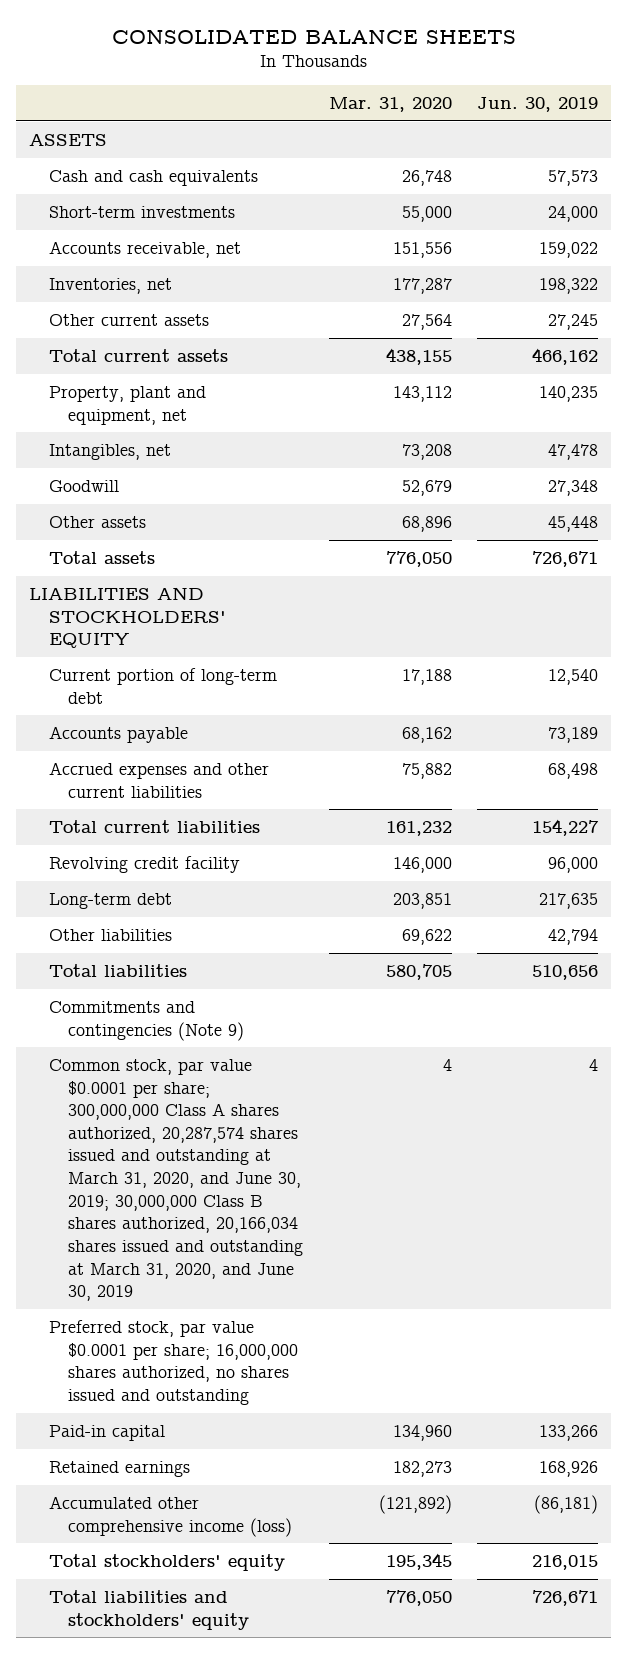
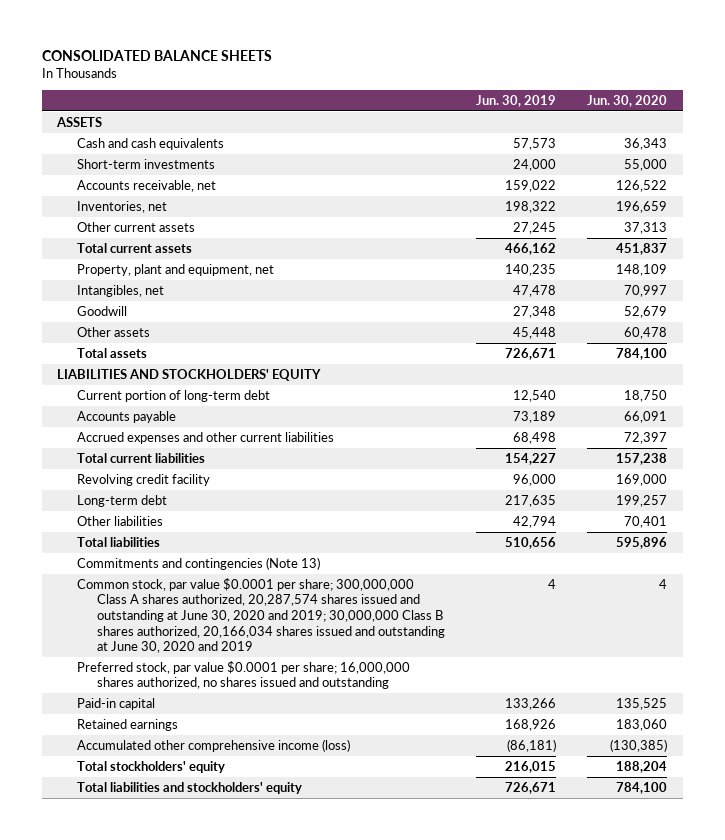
[328,96,452,112] Mar. 31, 2020 -> none
none -> [587,94,668,107] Jun. 30, 2020
[48,1000,245,1041] Commitments and contingencies (Note 9) -> [77,556,321,570] Commitments and contingencies (Note 13)
[48,1058,304,1302] Common stock, par value $0.0001 per share; 300,000,000 Class A shares authorized, 20,287,574 shares issued and outstanding at March 31, 2020, and June 30, 2019; 30,000,000 Class B shares authorized, 20,166,034 shares issued and outstanding at March 31, 2020, and June 30, 2019 -> [77,577,445,654] Common stock, par value $0.0001 per share; 300,000,000 Class A shares authorized, 20,287,574 shares issued and outstanding at June 30, 2020 and 2019; 30,000,000 Class B shares authorized, 20,166,034 shares issued and outstanding at June 30, 2020 and 2019

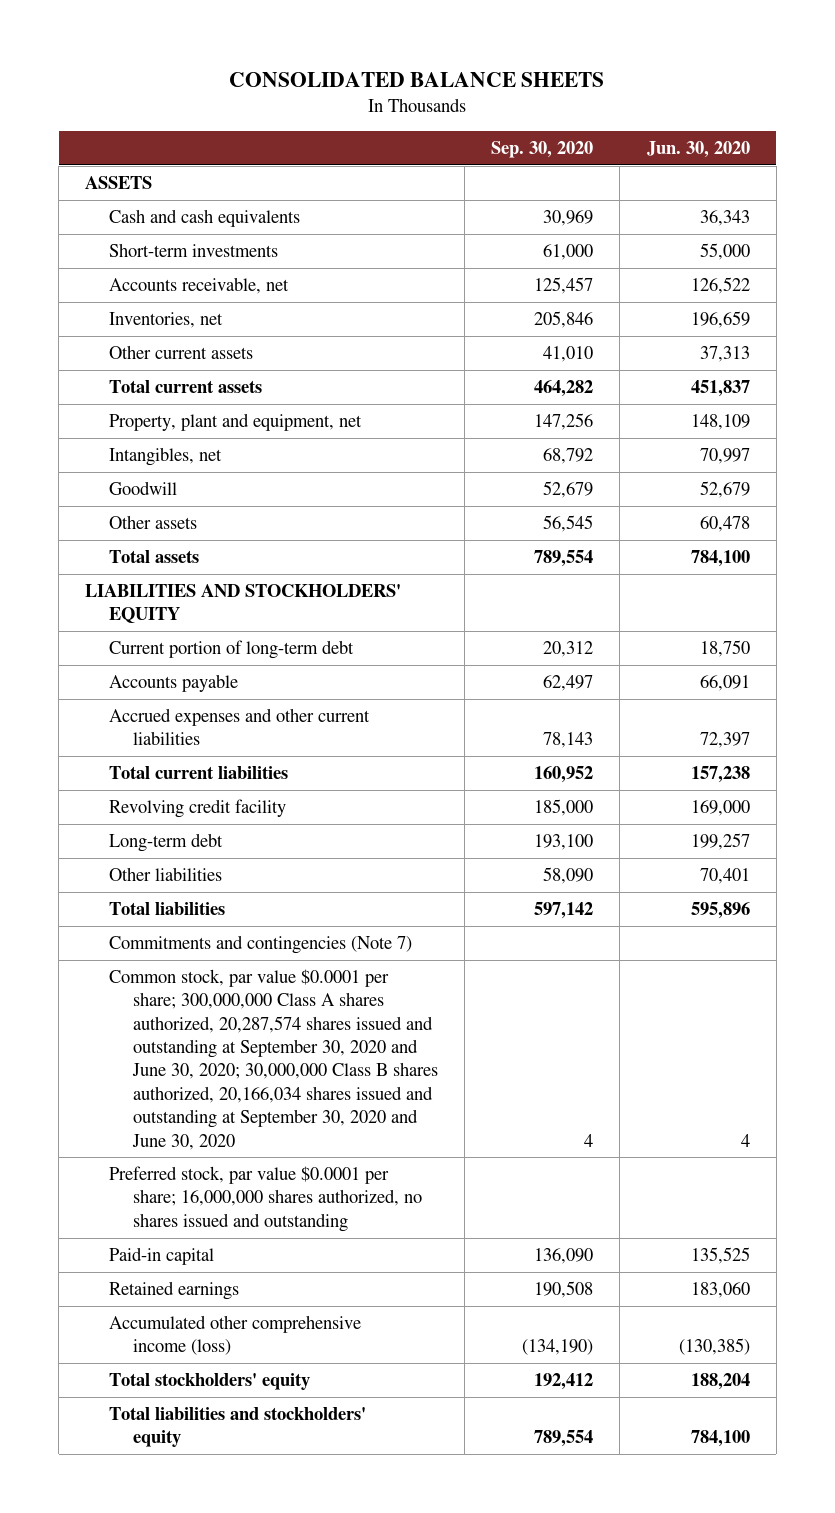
[475,94,556,107] Jun. 30, 2019 -> none
none -> [491,141,594,159] Sep. 30, 2020
[77,556,321,570] Commitments and contingencies (Note 13) -> [109,935,413,955] Commitments and contingencies (Note 7)
[77,577,445,654] Common stock, par value $0.0001 per share; 300,000,000 Class A shares authorized, 20,287,574 shares issued and outstanding at June 30, 2020 and 2019; 30,000,000 Class B shares authorized, 20,166,034 shares issued and outstanding at June 30, 2020 and 2019 -> [109,969,438,1150] Common stock, par value $0.0001 per share; 300,000,000 Class A shares authorized, 20,287,574 shares issued and outstanding at September 30, 2020 and June 30, 2020; 30,000,000 Class B shares authorized, 20,166,034 shares issued and outstanding at September 30, 2020 and June 30, 2020

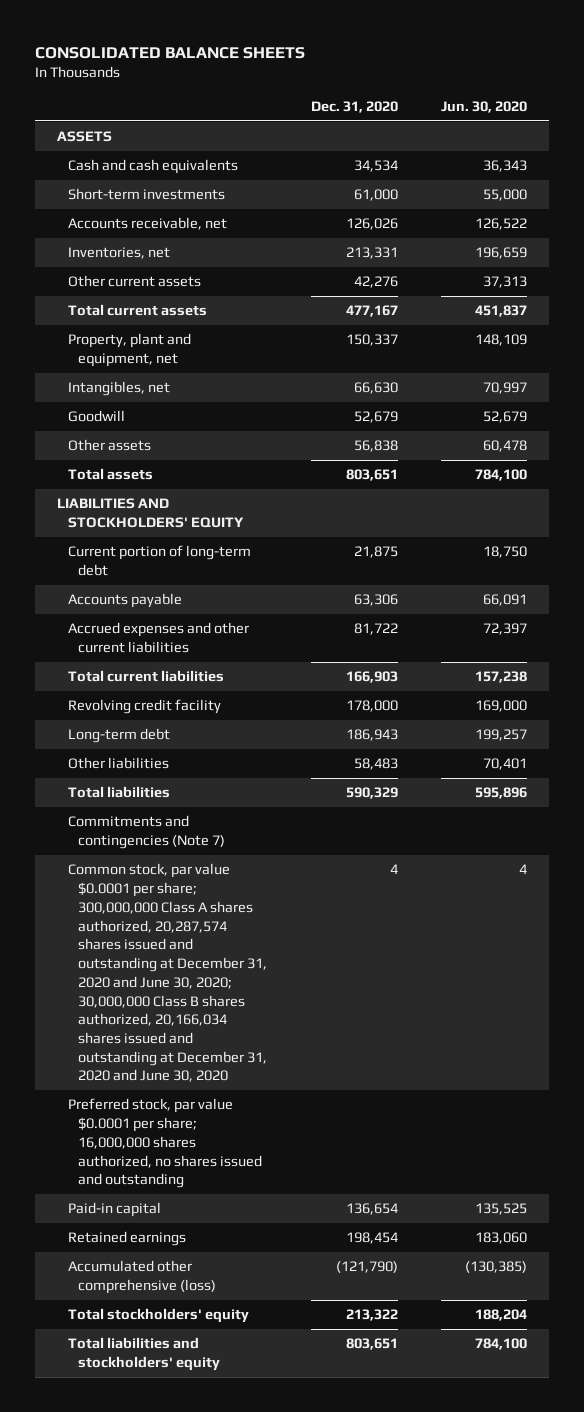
[491,141,594,159] Sep. 30, 2020 -> none
none -> [310,100,398,113] Dec. 31, 2020
[109,969,438,1150] Common stock, par value $0.0001 per share; 300,000,000 Class A shares authorized, 20,287,574 shares issued and outstanding at September 30, 2020 and June 30, 2020; 30,000,000 Class B shares authorized, 20,166,034 shares issued and outstanding at September 30, 2020 and June 30, 2020 -> [67,863,268,1083] Common stock, par value $0.0001 per share; 300,000,000 Class A shares authorized, 20,287,574 shares issued and outstanding at December 31, 2020 and June 30, 2020; 30,000,000 Class B shares authorized, 20,166,034 shares issued and outstanding at December 31, 2020 and June 30, 2020
[109,1315,362,1356] Accumulated other comprehensive income (loss) -> [67,1260,217,1295] Accumulated other comprehensive (loss)

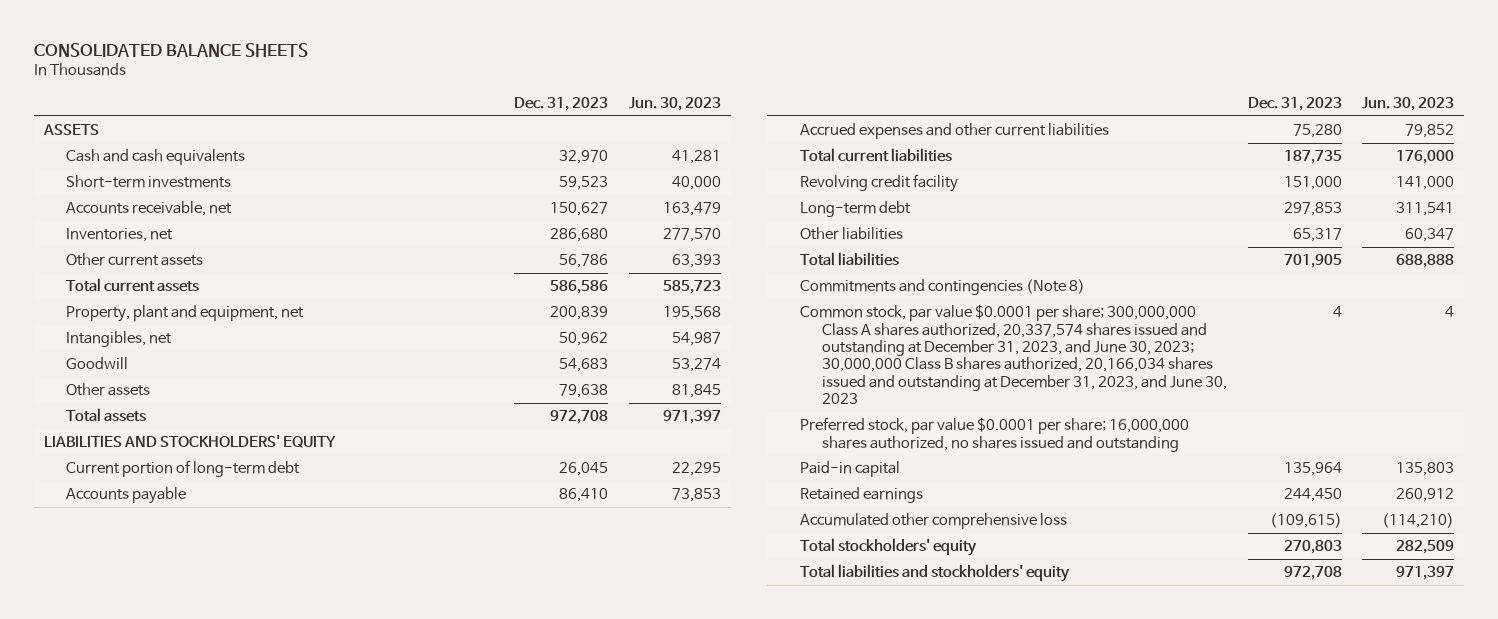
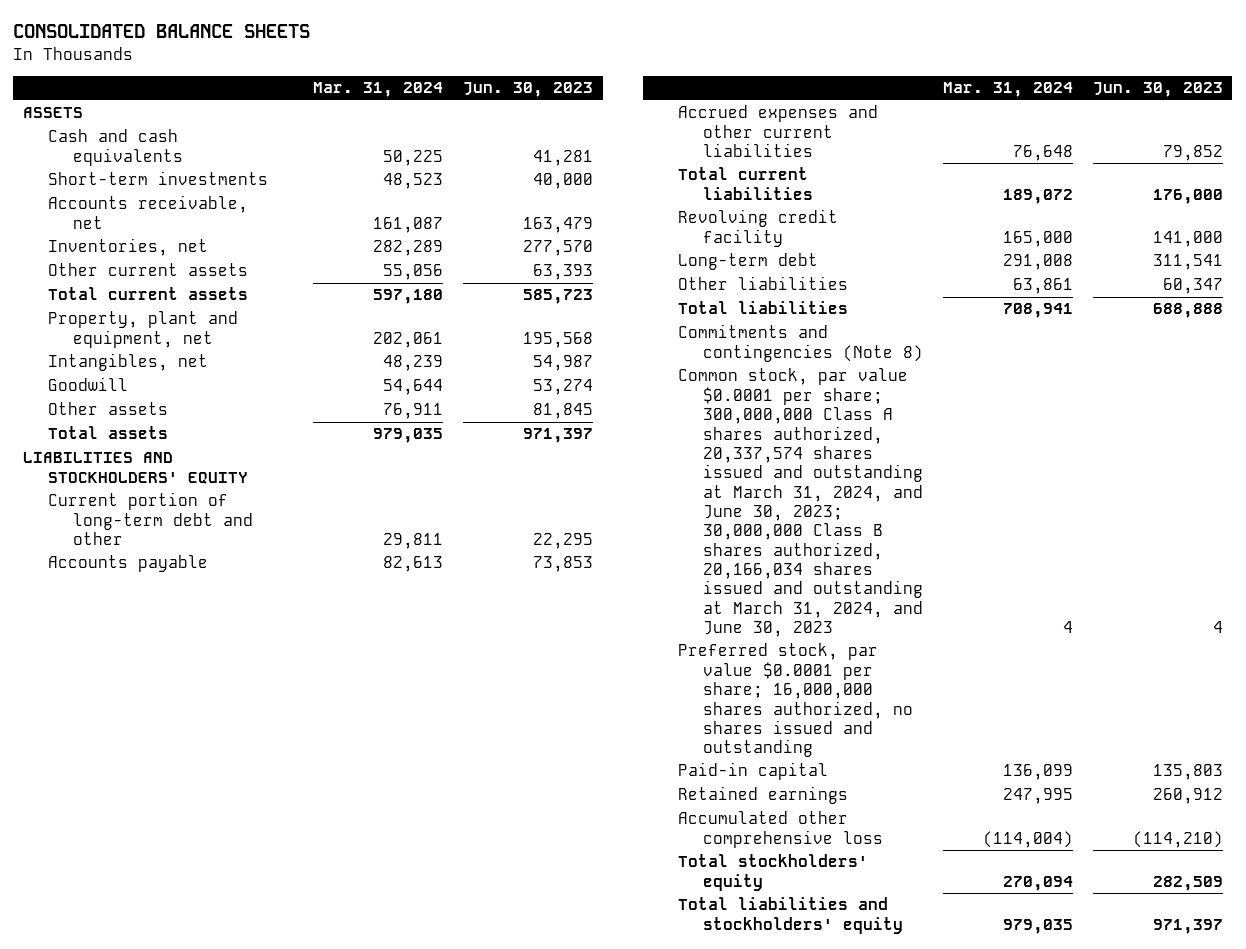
[514,96,609,111] Dec. 31, 2023 -> none
none -> [312,82,443,98] Mar. 31, 2024
[66,460,301,478] Current portion of long-term debt -> [48,492,254,546] Current portion of long-term debt and other
[799,304,1228,404] Common stock, par value $0.0001 per share; 300,000,000 Class A shares authorized, 20,337,574 shares issued and outstanding at December 31, 2023, and June 30, 2023; 30,000,000 Class B shares authorized, 20,166,034 shares issued and outstanding at December 31, 2023, and June 30, 2023 -> [677,368,923,638] Common stock, par value $0.0001 per share; 300,000,000 Class A shares authorized, 20,337,574 shares issued and outstanding at March 31, 2024, and June 30, 2023; 30,000,000 Class B shares authorized, 20,166,034 shares issued and outstanding at March 31, 2024, and June 30, 2023

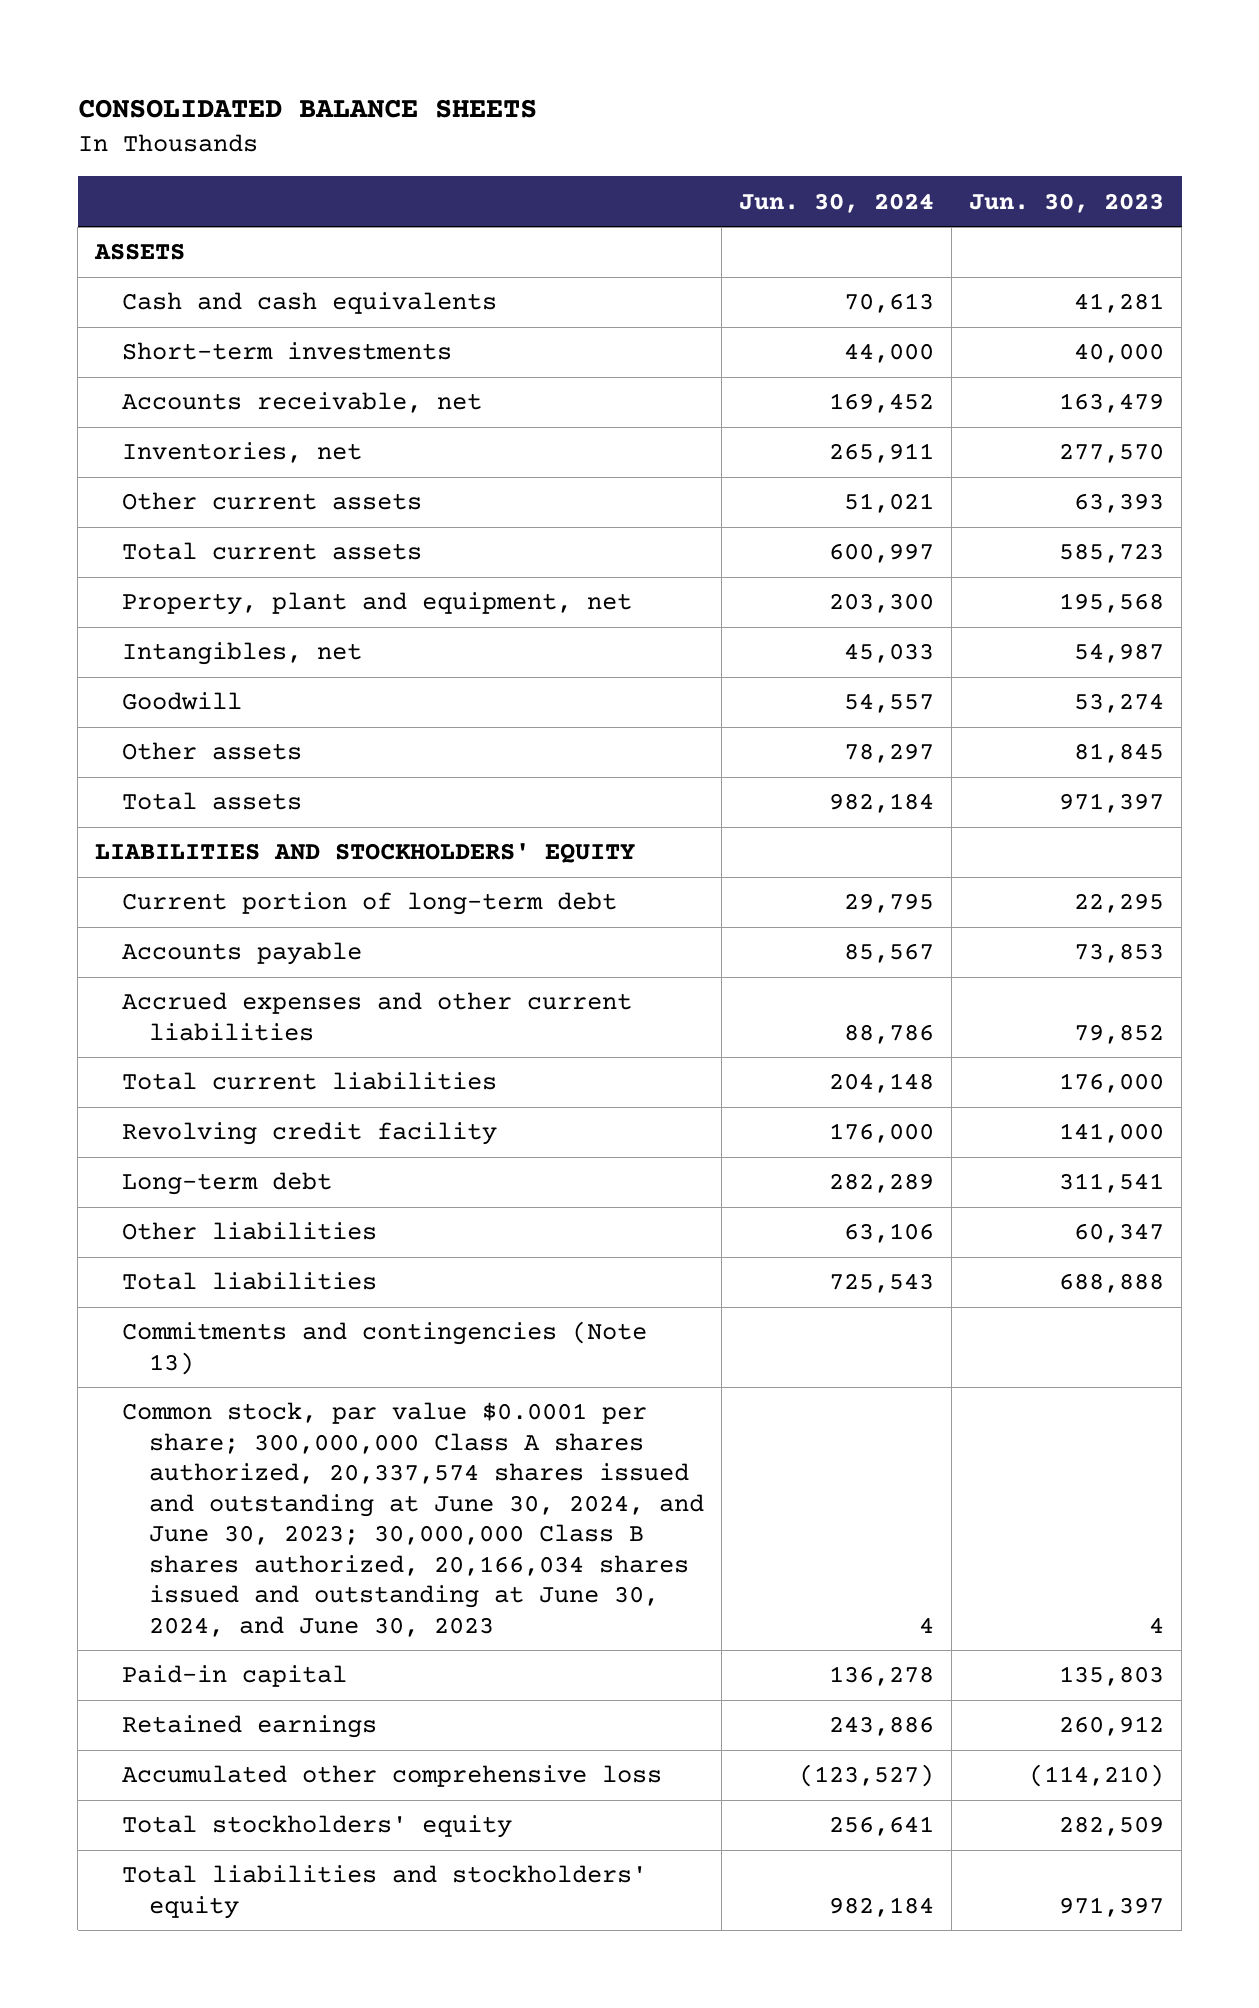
[312,82,443,98] Mar. 31, 2024 -> none
none -> [738,192,934,213] Jun. 30, 2024
[48,492,254,546] Current portion of long-term debt and other -> [121,892,617,916] Current portion of long-term debt
[677,643,913,758] Preferred stock, par value $0.0001 per share; 16,000,000 shares authorized, no shares issued and outstanding -> none
[677,324,923,362] Commitments and contingencies (Note 8) -> [121,1321,647,1375] Commitments and contingencies (Note 13)
[677,368,923,638] Common stock, par value $0.0001 per share; 300,000,000 Class A shares authorized, 20,337,574 shares issued and outstanding at March 31, 2024, and June 30, 2023; 30,000,000 Class B shares authorized, 20,166,034 shares issued and outstanding at March 31, 2024, and June 30, 2023 -> [121,1402,704,1637] Common stock, par value $0.0001 per share; 300,000,000 Class A shares authorized, 20,337,574 shares issued and outstanding at June 30, 2024, and June 30, 2023; 30,000,000 Class B shares authorized, 20,166,034 shares issued and outstanding at June 30, 2024, and June 30, 2023

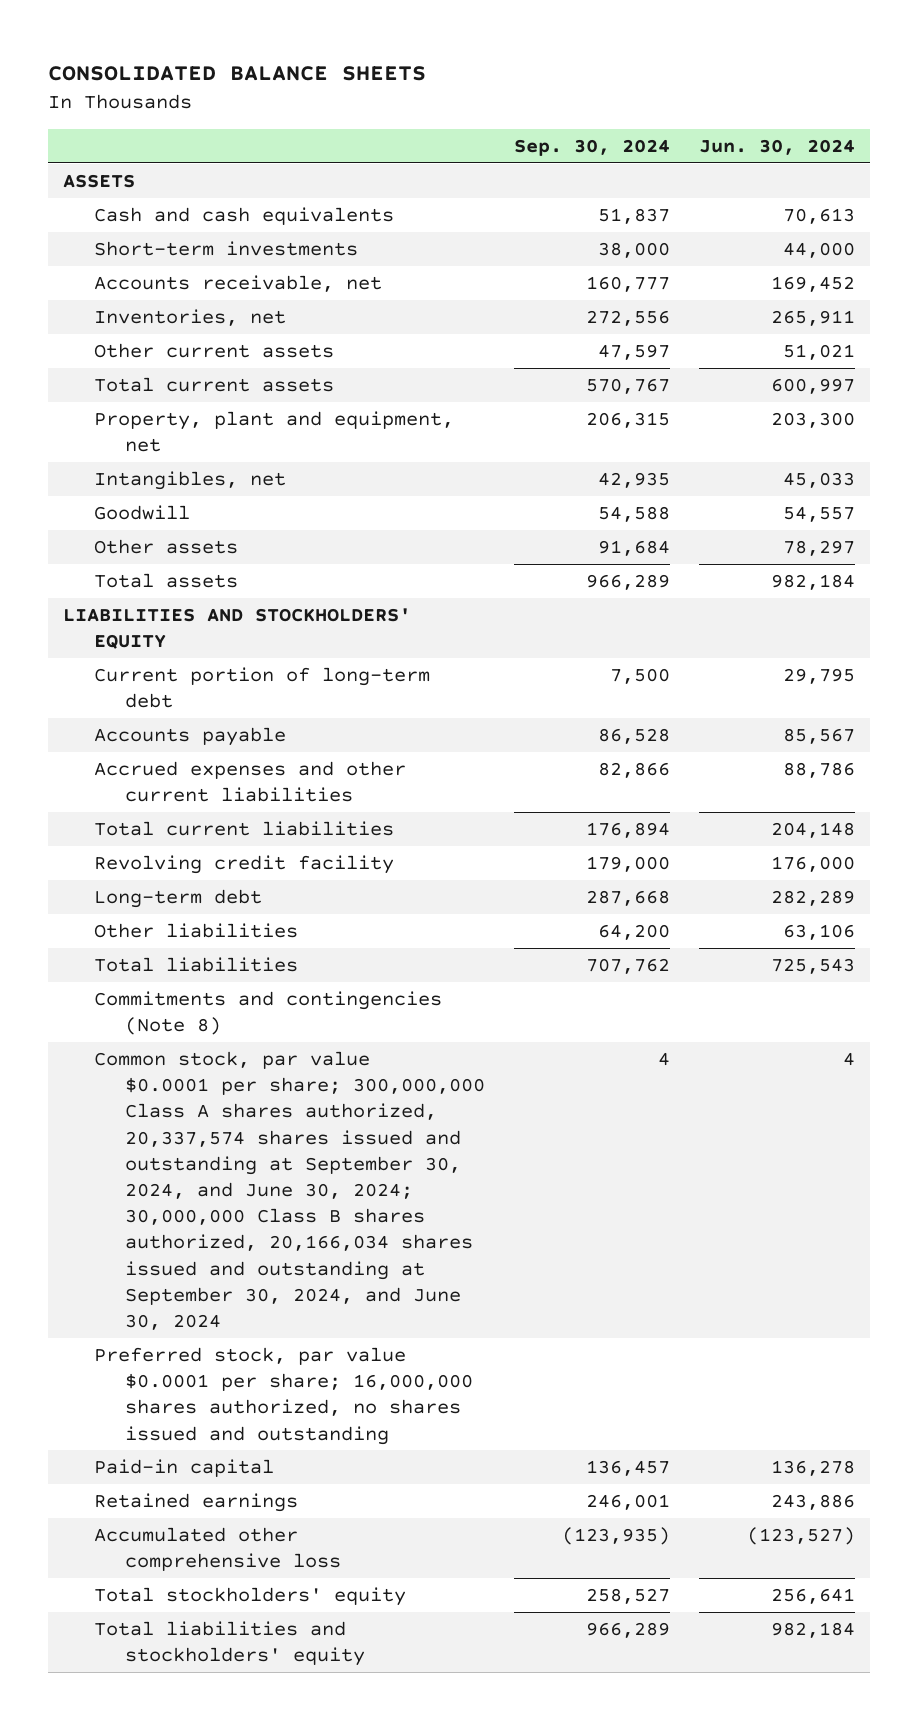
[968,192,1164,213] Jun. 30, 2023 -> none
none -> [513,138,670,156] Sep. 30, 2024
[121,1321,647,1375] Commitments and contingencies (Note 13) -> [93,990,442,1036] Commitments and contingencies (Note 8)
[121,1402,704,1637] Common stock, par value $0.0001 per share; 300,000,000 Class A shares authorized, 20,337,574 shares issued and outstanding at June 30, 2024, and June 30, 2023; 30,000,000 Class B shares authorized, 20,166,034 shares issued and outstanding at June 30, 2024, and June 30, 2023 -> [93,1050,485,1331] Common stock, par value $0.0001 per share; 300,000,000 Class A shares authorized, 20,337,574 shares issued and outstanding at September 30, 2024, and June 30, 2024; 30,000,000 Class B shares authorized, 20,166,034 shares issued and outstanding at September 30, 2024, and June 30, 2024
none -> [93,1346,473,1445] Preferred stock, par value $0.0001 per share; 16,000,000 shares authorized, no shares issued and outstanding

